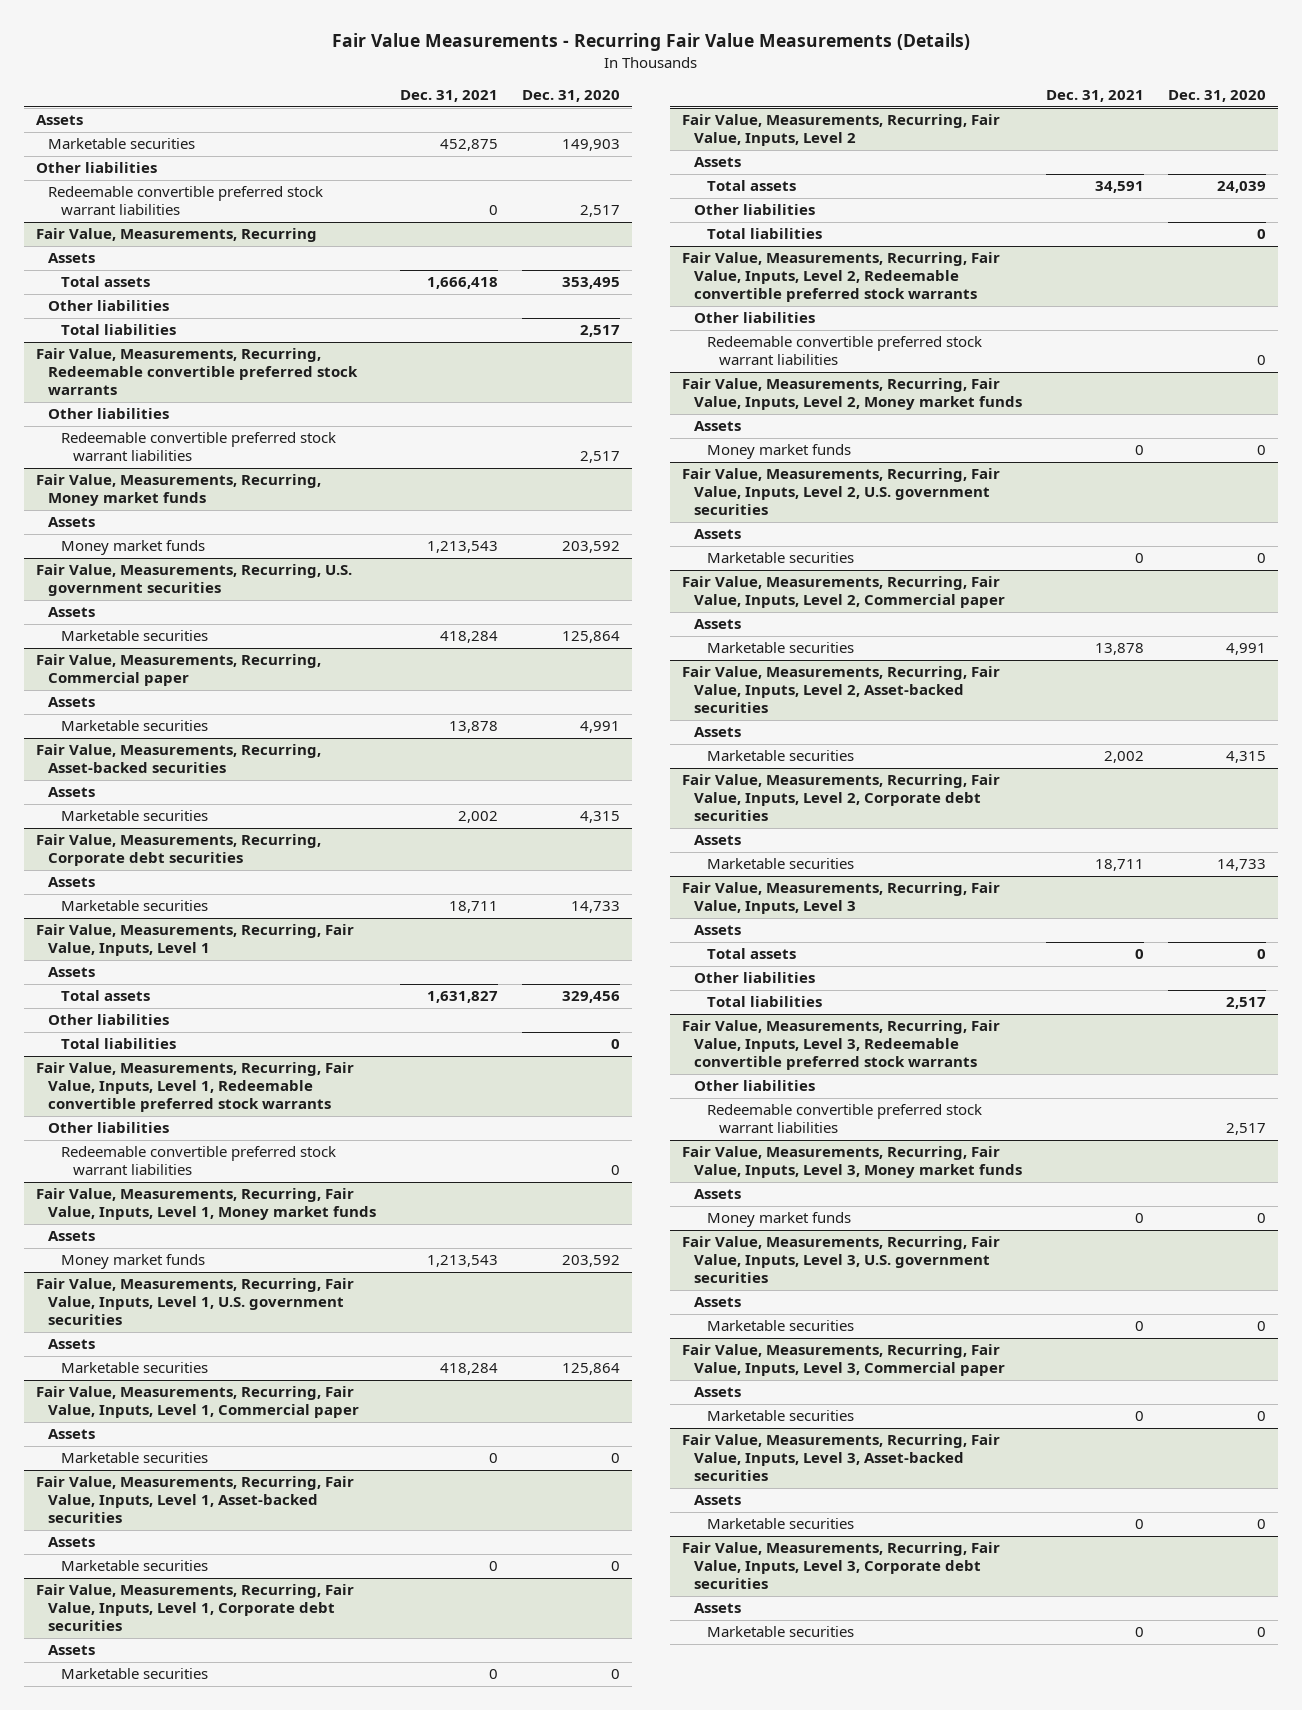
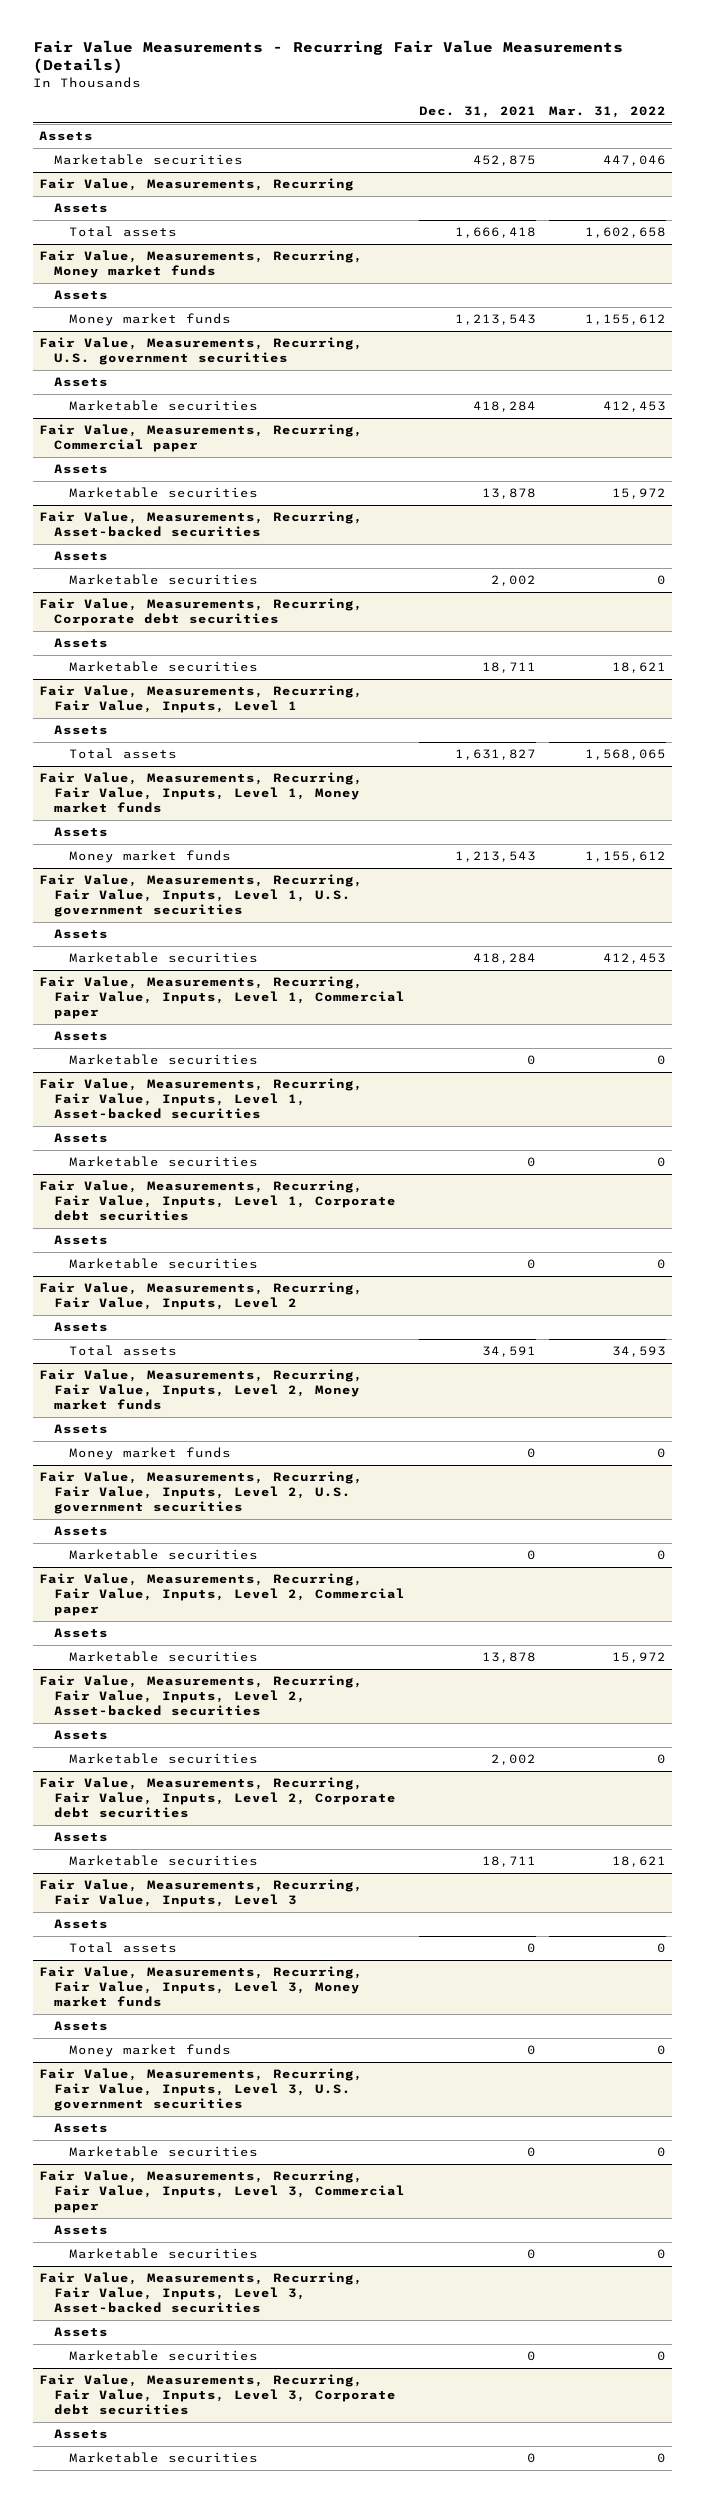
[522,90,621,103] Dec. 31, 2020 -> none
none -> [548,106,666,119] Mar. 31, 2022
[35,162,157,174] Other liabilities -> none
[48,186,324,216] Redeemable convertible preferred stock warrant liabilities -> none
[48,300,170,312] Other liabilities -> none
[60,324,176,336] Total liabilities -> none
[35,348,359,396] Fair Value, Measurements, Recurring, Redeemable convertible preferred stock warrants -> none
[48,408,170,420] Other liabilities -> none
[60,432,336,462] Redeemable convertible preferred stock warrant liabilities -> none
[48,1014,170,1026] Other liabilities -> none
[60,1038,176,1050] Total liabilities -> none
[35,1062,354,1113] Fair Value, Measurements, Recurring, Fair Value, Inputs, Level 1, Redeemable convertible preferred stock warrants -> none
[48,1122,170,1134] Other liabilities -> none
[60,1146,336,1176] Redeemable convertible preferred stock warrant liabilities -> none
[694,204,816,216] Other liabilities -> none
[706,228,822,240] Total liabilities -> none
[682,252,1001,303] Fair Value, Measurements, Recurring, Fair Value, Inputs, Level 2, Redeemable convertible preferred stock warrants -> none
[694,312,816,324] Other liabilities -> none
[706,336,982,366] Redeemable convertible preferred stock warrant liabilities -> none
[694,972,816,984] Other liabilities -> none
[706,996,822,1008] Total liabilities -> none
[682,1020,1001,1071] Fair Value, Measurements, Recurring, Fair Value, Inputs, Level 3, Redeemable convertible preferred stock warrants -> none
[694,1080,816,1092] Other liabilities -> none
[706,1104,982,1134] Redeemable convertible preferred stock warrant liabilities -> none

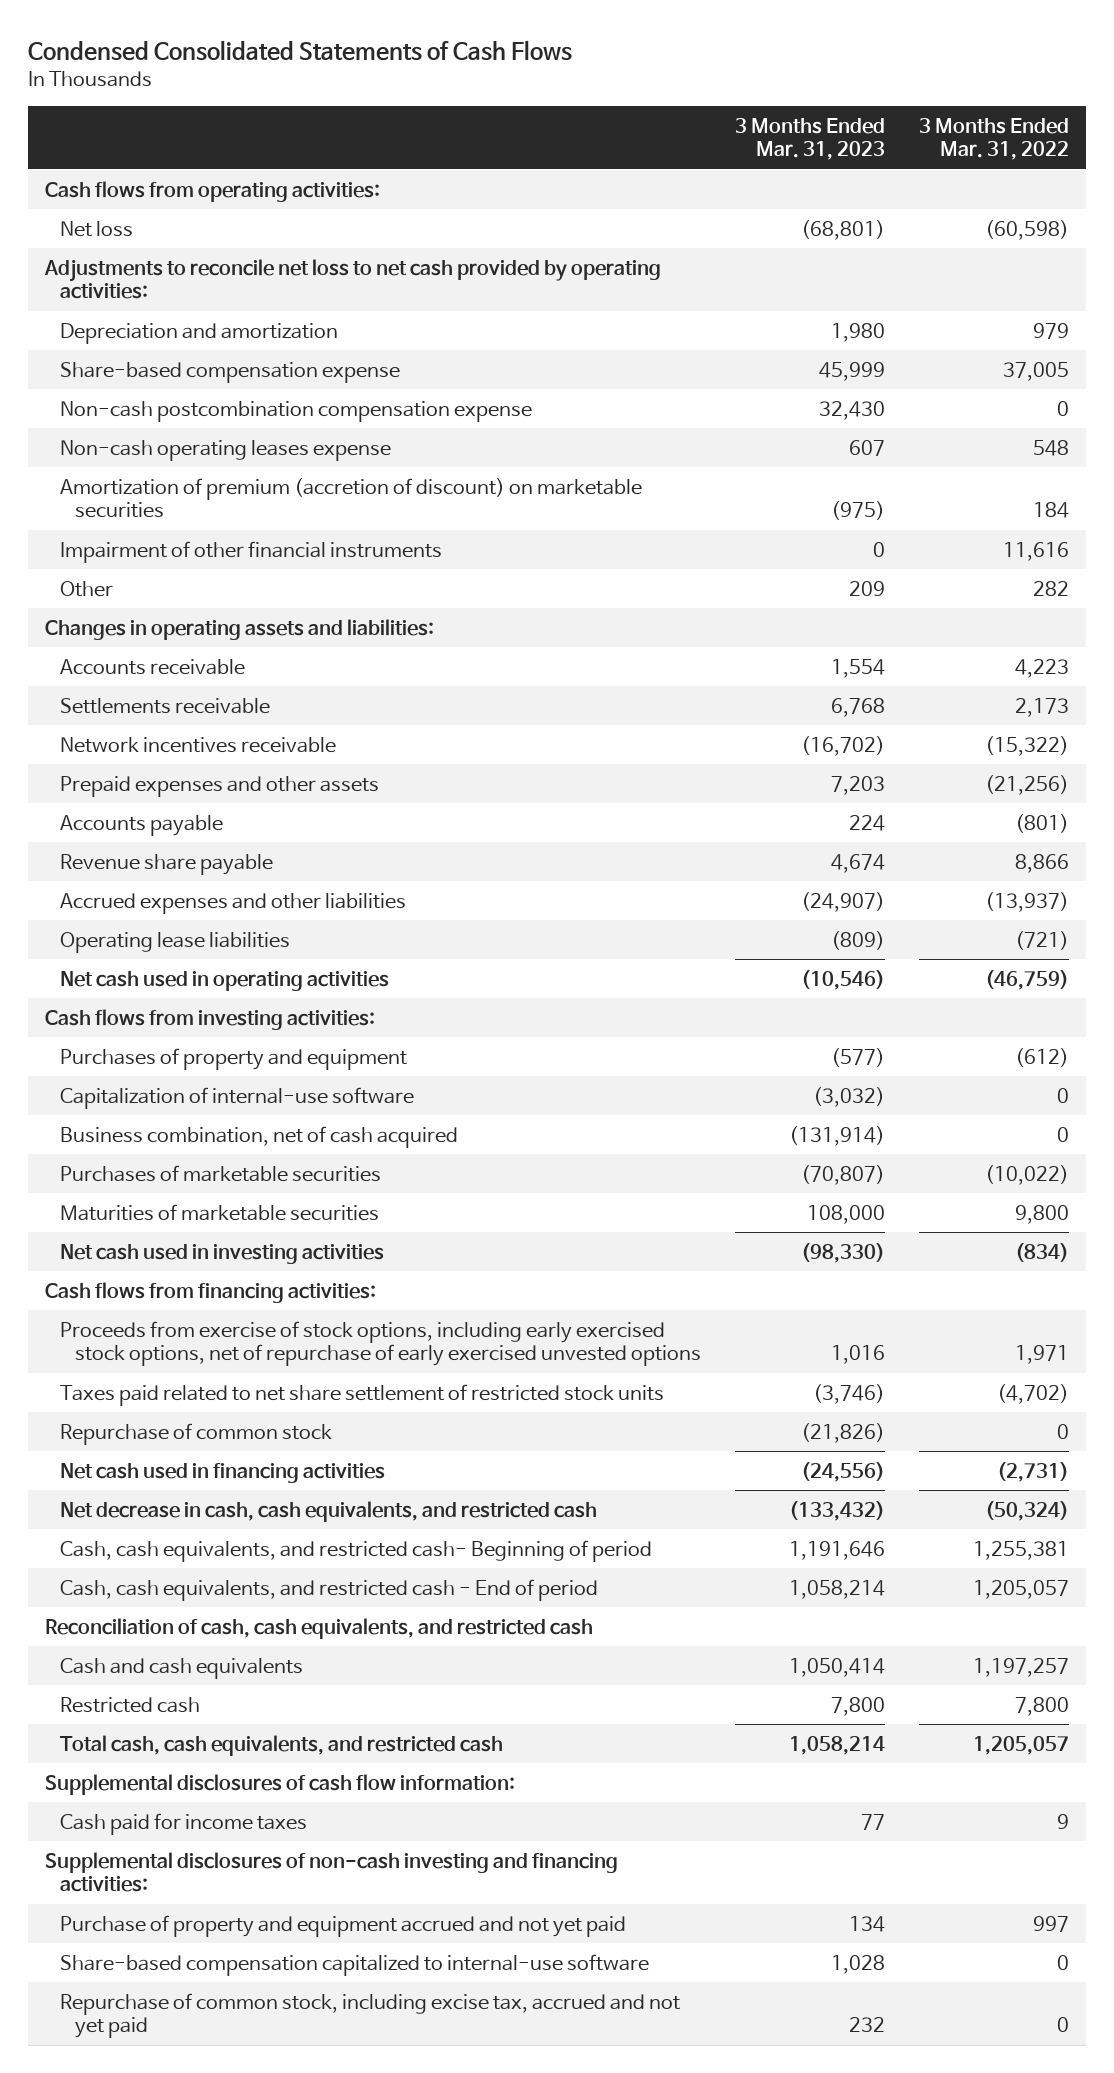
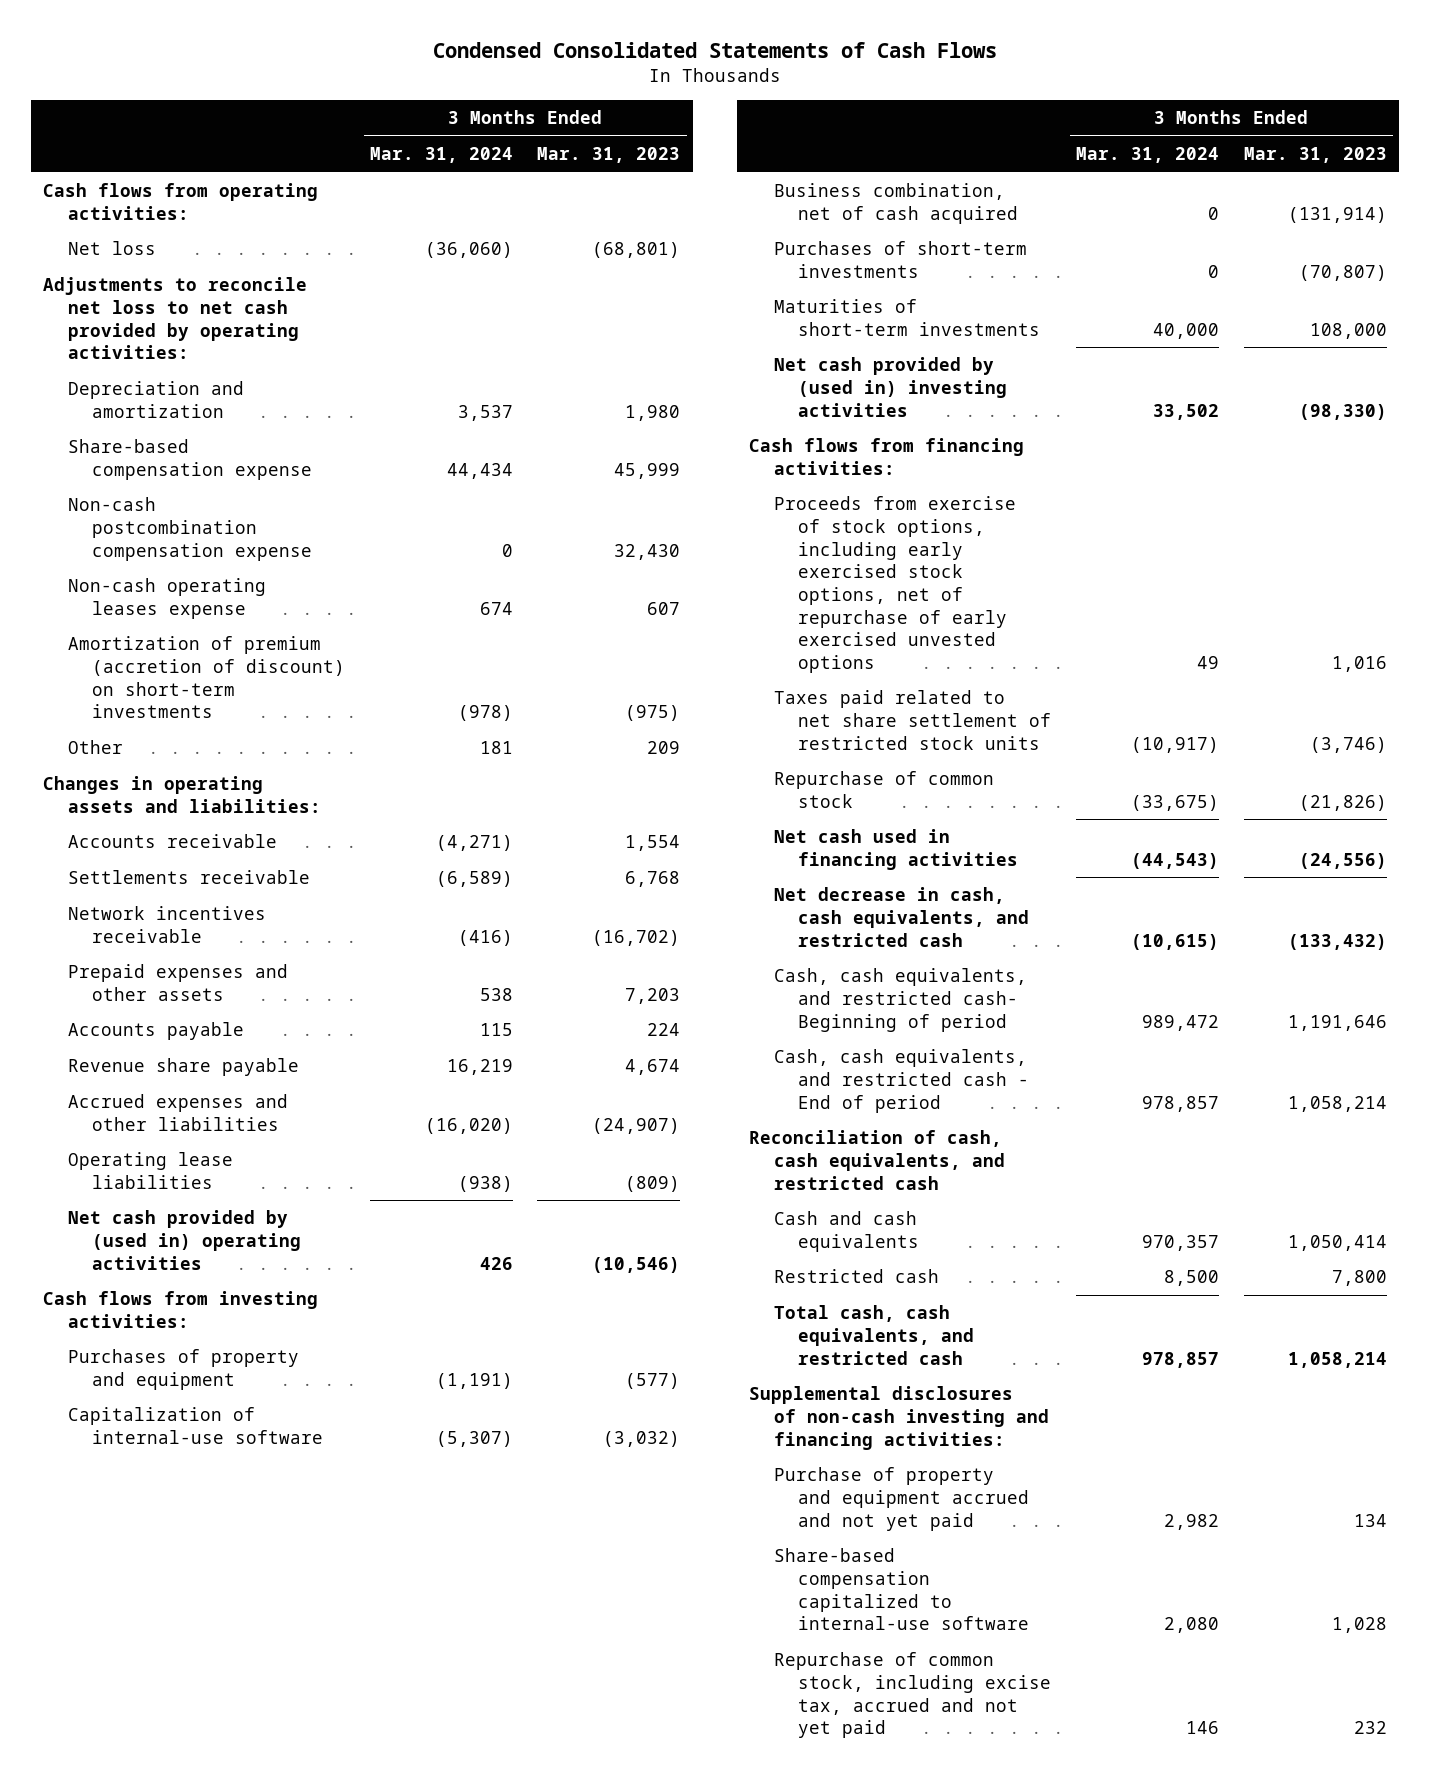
[919,117,1070,161] 3 Months Ended Mar. 31, 2022 -> none
none -> [369,147,513,164] Mar. 31, 2024
[59,540,442,563] Impairment of other financial instruments -> none
[59,477,642,519] Amortization of premium (accretion of discount) on marketable securities -> [67,636,346,719] Amortization of premium (accretion of discount) on short-term investments
[59,970,389,991] Net cash used in operating activities -> [67,1210,302,1270] Net cash provided by (used in) operating activities
[59,1164,381,1182] Purchases of marketable securities -> [773,241,1027,278] Purchases of short-term investments
[59,1203,379,1221] Maturities of marketable securities -> [773,299,1041,336] Maturities of short-term investments
[59,1243,384,1264] Net cash used in investing activities -> [773,357,1008,417] Net cash provided by (used in) investing activities
[44,1773,515,1795] Supplemental disclosures of cash flow information: -> none
[59,1812,307,1835] Cash paid for income taxes -> none

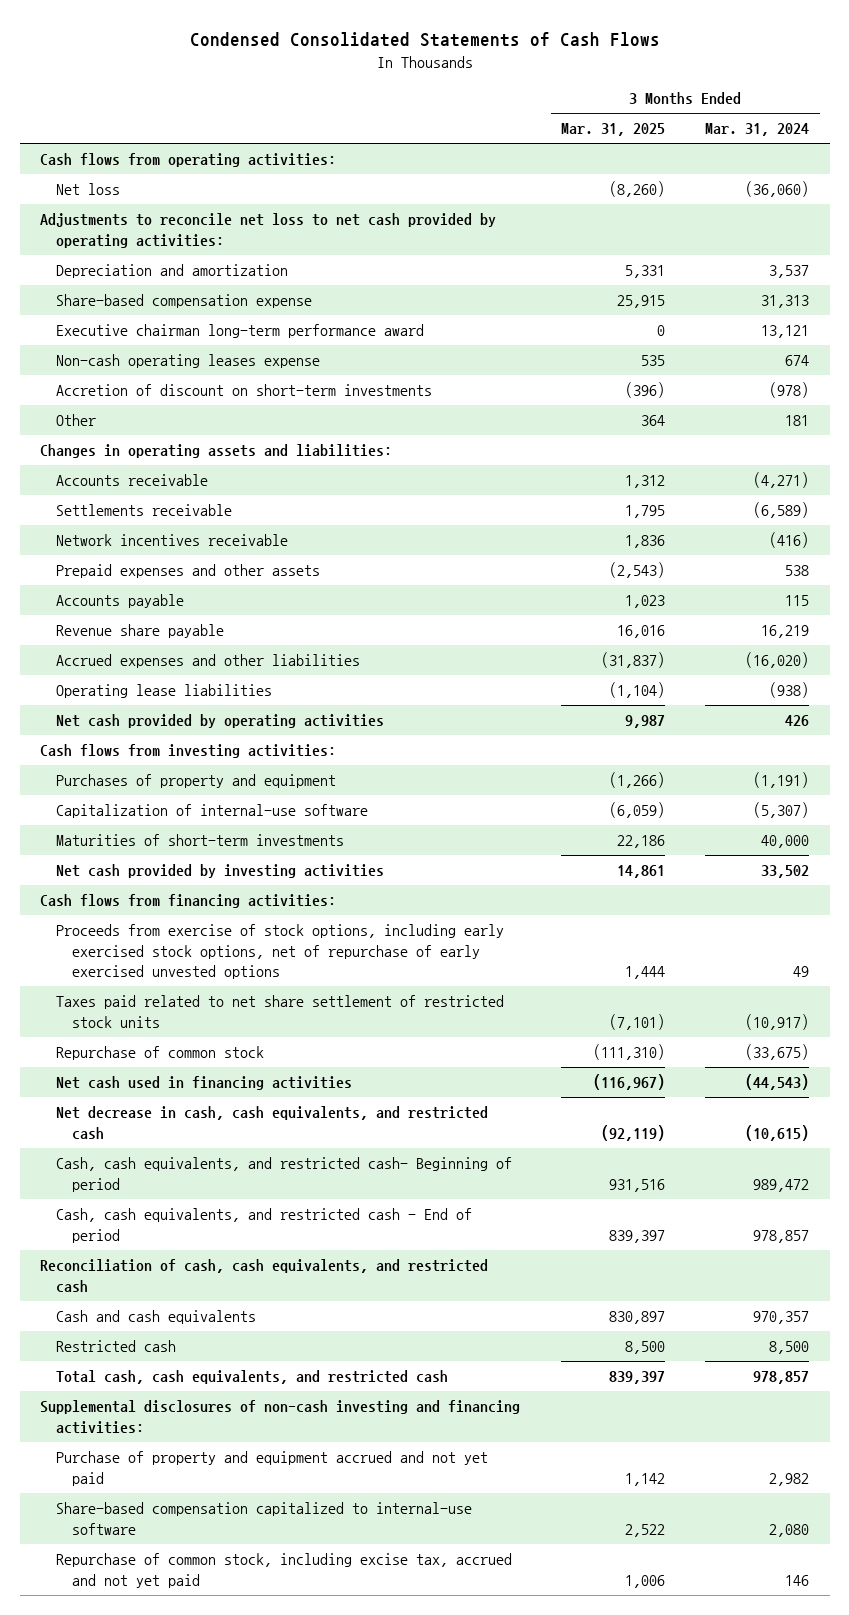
[537,147,681,164] Mar. 31, 2023 -> none
none -> [560,123,665,137] Mar. 31, 2025
[67,497,313,561] Non-cash postcombination compensation expense -> none
[446,462,513,479] 44,434 -> [761,295,810,309] 31,313
none -> [55,324,424,339] Executive chairman long-term performance award
[67,636,346,719] Amortization of premium (accretion of discount) on short-term investments -> [55,384,432,397] Accretion of discount on short-term investments
[67,1210,302,1270] Net cash provided by (used in) operating activities -> [55,714,384,729] Net cash provided by operating activities
[773,183,1019,224] Business combination, net of cash acquired -> none
[773,241,1027,278] Purchases of short-term investments -> none
[773,357,1008,417] Net cash provided by (used in) investing activities -> [55,864,384,879] Net cash provided by investing activities

